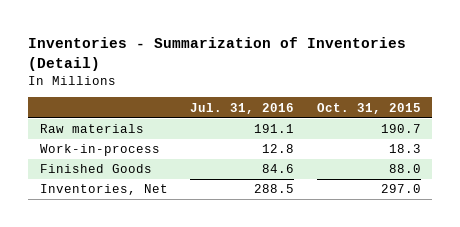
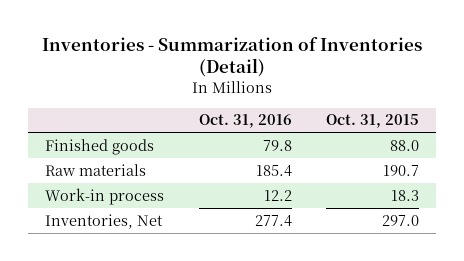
[190,102,295,114] Jul. 31, 2016 -> none
none -> [198,114,292,129] Oct. 31, 2016
none -> [45,138,155,155] Finished goods
[39,164,152,174] Finished Goods -> none
[39,144,160,157] Work-in-process -> [45,187,165,205] Work-in process

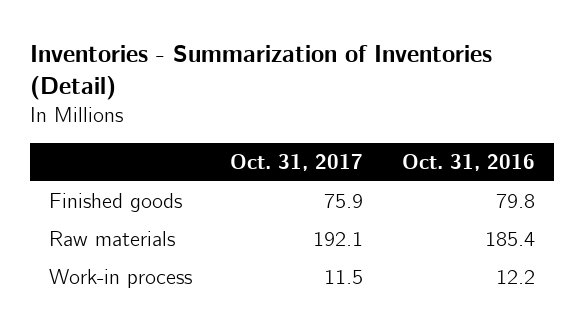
[325,114,419,129] Oct. 31, 2015 -> none
none -> [230,154,364,172] Oct. 31, 2017
[45,213,164,229] Inventories, Net -> none

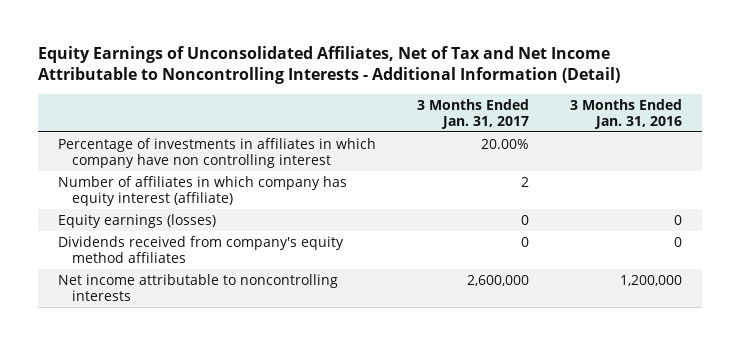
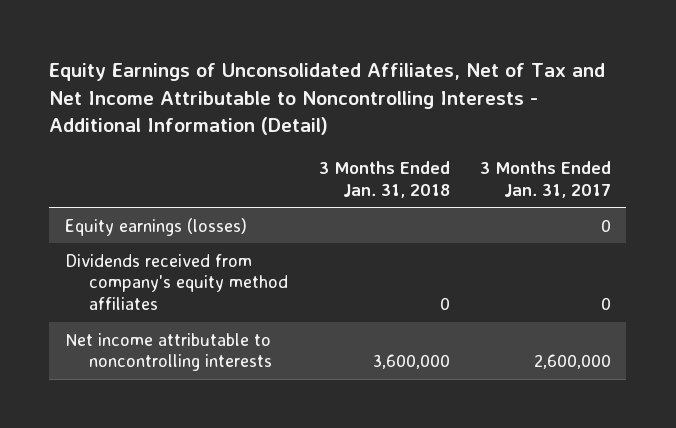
[569,98,682,129] 3 Months Ended Jan. 31, 2016 -> none
none -> [318,161,450,198] 3 Months Ended Jan. 31, 2018
[58,137,377,168] Percentage of investments in affiliates in which company have non controlling interest -> none
[58,175,348,206] Number of affiliates in which company has equity interest (affiliate) -> none

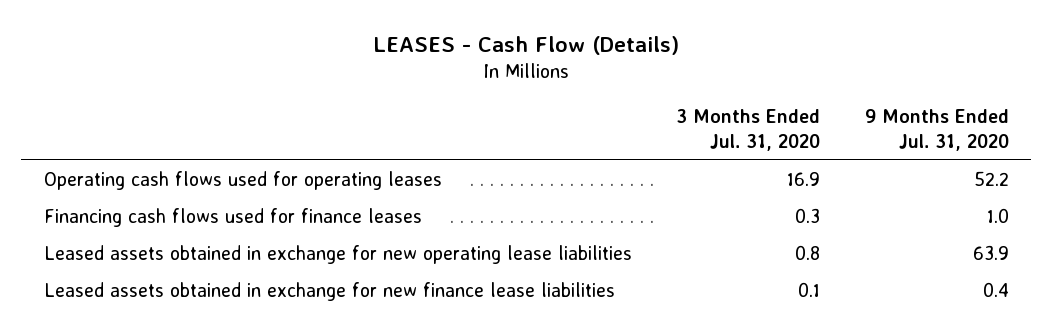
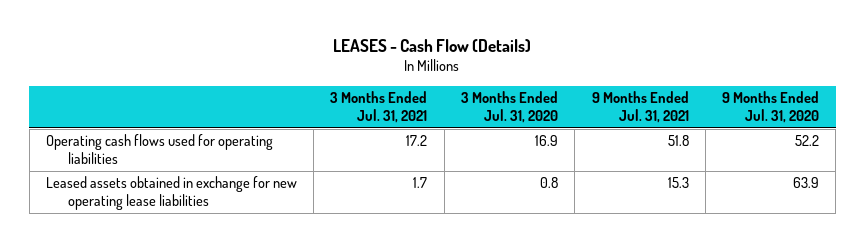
none -> [330,91,428,124] 3 Months Ended Jul. 31, 2021
none -> [591,91,689,124] 9 Months Ended Jul. 31, 2021
[43,208,422,228] Financing cash flows used for finance leases -> none
[43,171,442,191] Operating cash flows used for operating leases -> [45,134,273,165] Operating cash flows used for operating liabilities
[43,282,615,302] Leased assets obtained in exchange for new finance lease liabilities -> none

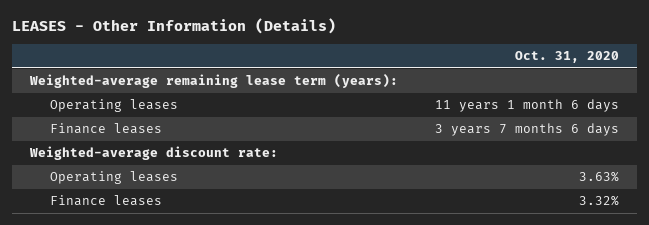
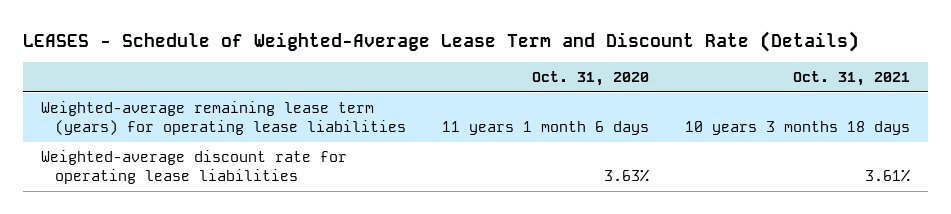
[11,18,336,35] LEASES - Other Information (Details) -> [23,30,860,52] LEASES - Schedule of Weighted-Average Lease Term and Discount Rate (Details)
none -> [792,70,910,86] Oct. 31, 2021
[29,74,399,89] Weighted-average remaining lease term (years): -> none
[49,123,162,135] Finance leases -> none
[29,146,279,161] Weighted-average discount rate: -> none
[49,195,162,207] Finance leases -> none
[49,99,178,113] Operating leases -> [41,101,407,136] Weighted-average remaining lease term (years) for operating lease liabilities
[49,171,178,185] Operating leases -> [41,150,348,185] Weighted-average discount rate for operating lease liabilities

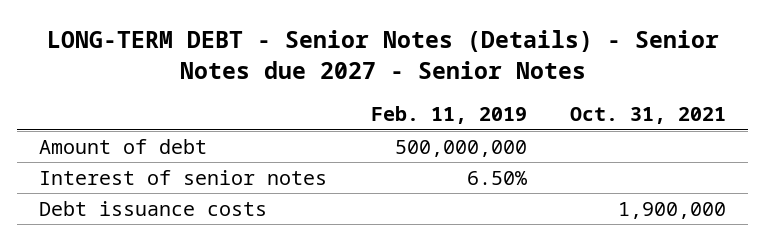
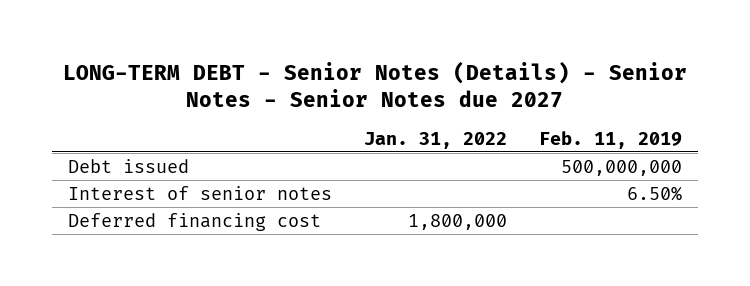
[46,30,719,79] LONG-TERM DEBT - Senior Notes (Details) - Senior Notes due 2027 - Senior Notes -> [63,60,688,109] LONG-TERM DEBT - Senior Notes (Details) - Senior Notes - Senior Notes due 2027
[570,107,727,125] Oct. 31, 2021 -> none
none -> [364,131,508,149] Jan. 31, 2022
[39,138,208,154] Amount of debt -> [67,158,189,173] Debt issued
[39,200,268,216] Debt issuance costs -> [67,212,321,231] Deferred financing cost

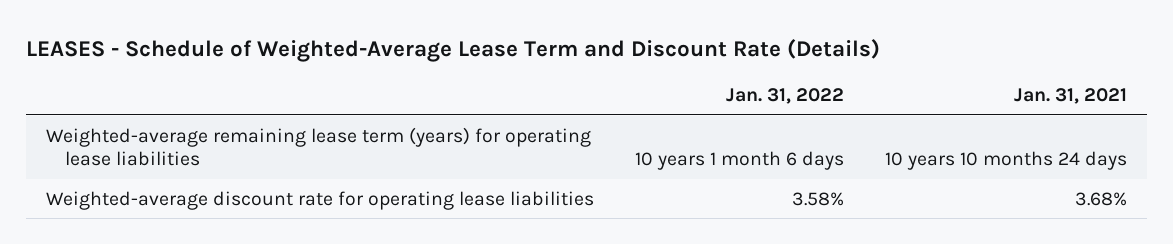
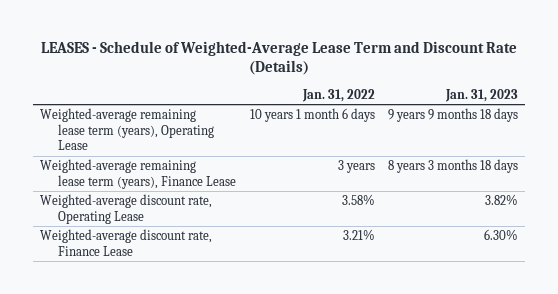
[1013,88,1127,105] Jan. 31, 2021 -> none
none -> [444,89,518,103] Jan. 31, 2023
[46,126,592,167] Weighted-average remaining lease term (years) for operating lease liabilities -> [39,107,215,151] Weighted-average remaining lease term (years), Operating Lease
none -> [39,158,237,189] Weighted-average remaining lease term (years), Finance Lease
[46,190,595,210] Weighted-average discount rate for operating lease liabilities -> [39,193,212,224] Weighted-average discount rate, Operating Lease
none -> [39,228,212,256] Weighted-average discount rate, Finance Lease

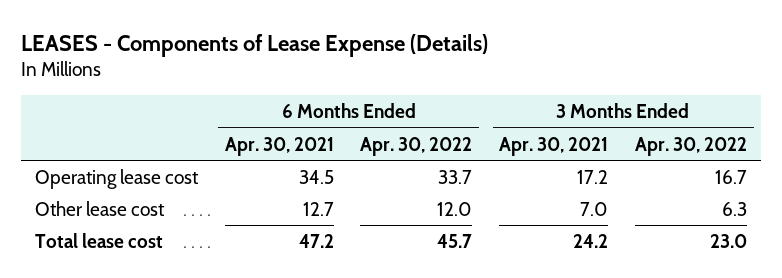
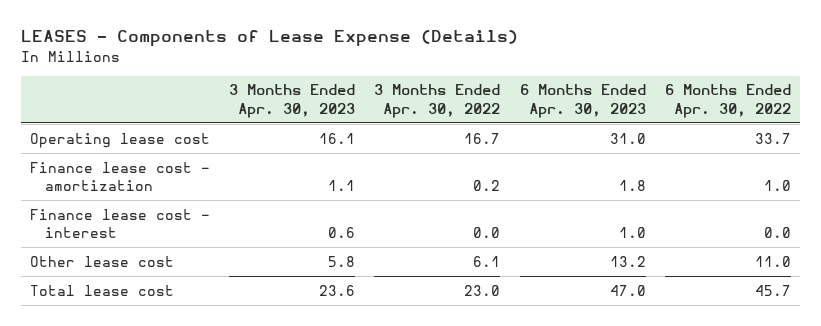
[224,136,334,156] Apr. 30, 2021 -> none
[499,136,609,156] Apr. 30, 2021 -> none
none -> [229,84,356,118] 3 Months Ended Apr. 30, 2023
none -> [519,84,646,118] 6 Months Ended Apr. 30, 2023
none -> [30,161,211,192] Finance lease cost - amortization
none -> [30,208,211,239] Finance lease cost - interest
[437,201,473,216] 12.0 -> [754,255,791,267] 11.0
[722,201,748,216] 6.3 -> [473,255,501,267] 6.1

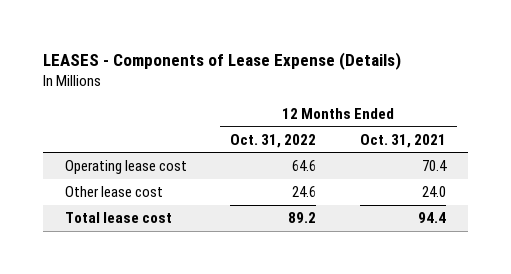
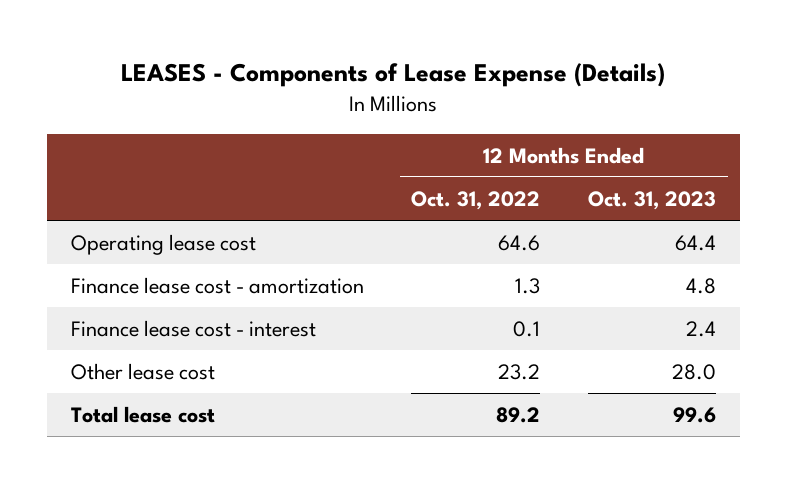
[360,133,447,148] Oct. 31, 2021 -> none
none -> [588,190,717,210] Oct. 31, 2023
none -> [70,277,364,295] Finance lease cost - amortization
none -> [70,320,316,338] Finance lease cost - interest
[292,186,317,198] 24.6 -> [498,364,541,381] 23.2

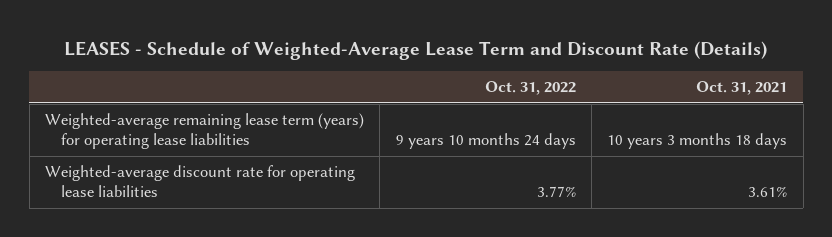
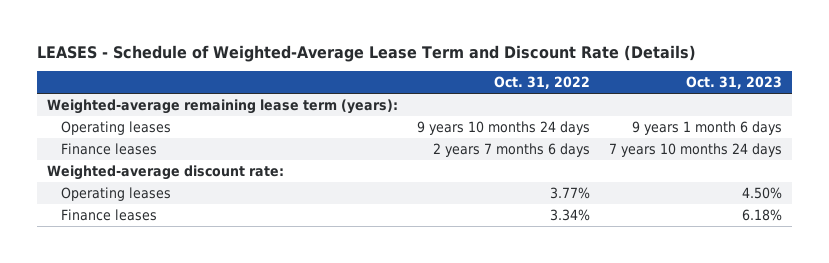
[696,81,788,96] Oct. 31, 2021 -> none
none -> [686,76,783,90] Oct. 31, 2023
none -> [46,98,398,114] Weighted-average remaining lease term (years):
[44,113,364,150] Weighted-average remaining lease term (years) for operating lease liabilities -> [60,120,171,135] Operating leases
none -> [60,142,157,155] Finance leases
none -> [46,164,284,180] Weighted-average discount rate:
[44,165,355,198] Weighted-average discount rate for operating lease liabilities -> [60,186,171,201] Operating leases
none -> [60,208,157,221] Finance leases

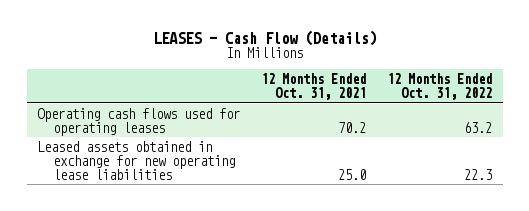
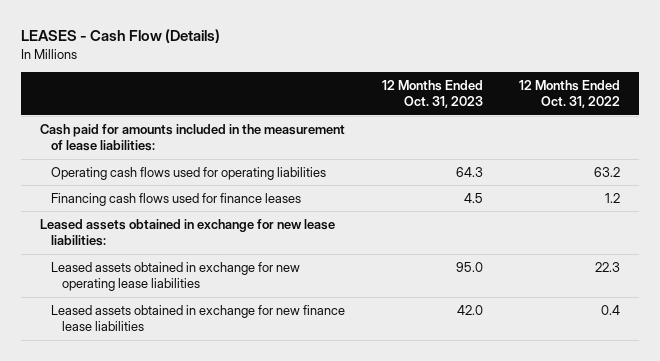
[261,72,367,100] 12 Months Ended Oct. 31, 2021 -> none
none -> [381,79,483,109] 12 Months Ended Oct. 31, 2023
none -> [39,123,345,152] Cash paid for amounts included in the measurement of lease liabilities:
[37,107,241,136] Operating cash flows used for operating leases -> [50,166,326,180] Operating cash flows used for operating liabilities
none -> [50,192,301,206] Financing cash flows used for finance leases
none -> [39,218,335,247] Leased assets obtained in exchange for new lease liabilities:
none -> [50,304,345,332] Leased assets obtained in exchange for new finance lease liabilities

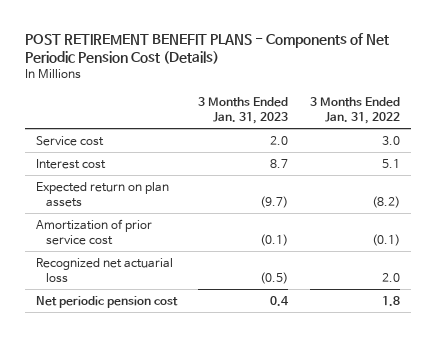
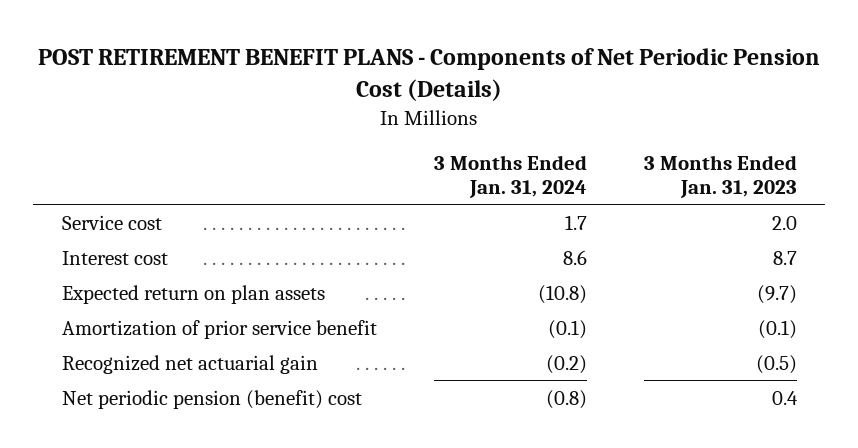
[309,97,400,124] 3 Months Ended Jan. 31, 2022 -> none
none -> [433,155,587,198] 3 Months Ended Jan. 31, 2024
[36,218,153,245] Amortization of prior service cost -> [61,319,377,339] Amortization of prior service benefit
[36,257,174,283] Recognized net actuarial loss -> [61,354,318,374] Recognized net actuarial gain
[36,295,179,308] Net periodic pension cost -> [61,389,362,409] Net periodic pension (benefit) cost

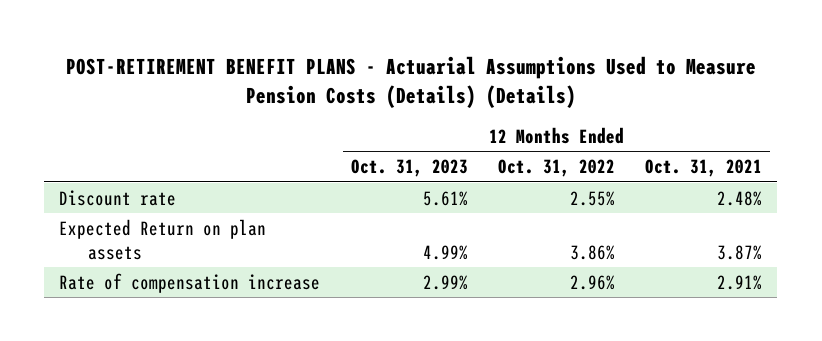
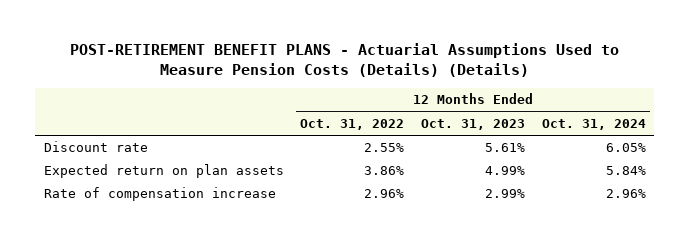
[645,159,763,178] Oct. 31, 2021 -> none
none -> [541,118,646,130] Oct. 31, 2024
[59,218,267,260] Expected Return on plan assets -> [43,164,284,179] Expected return on plan assets

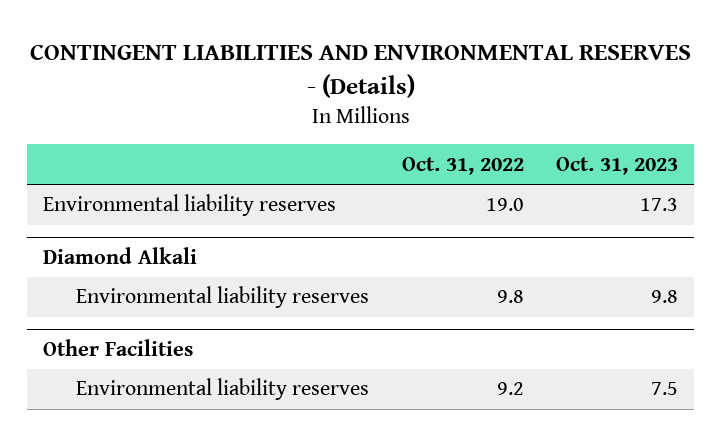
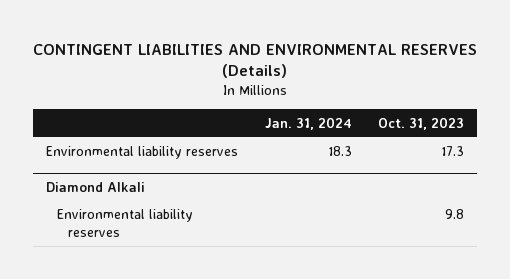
[29,44,691,98] CONTINGENT LIABILITIES AND ENVIRONMENTAL RESERVES - (Details) -> [33,43,478,79] CONTINGENT LIABILITIES AND ENVIRONMENTAL RESERVES (Details)
[401,156,524,175] Oct. 31, 2022 -> none
none -> [264,116,352,130] Jan. 31, 2024
[43,339,194,357] Other Facilities -> none
[76,378,370,401] Environmental liability reserves -> none

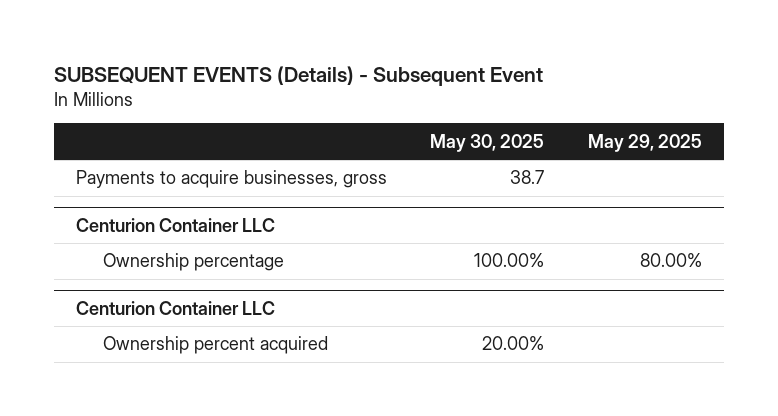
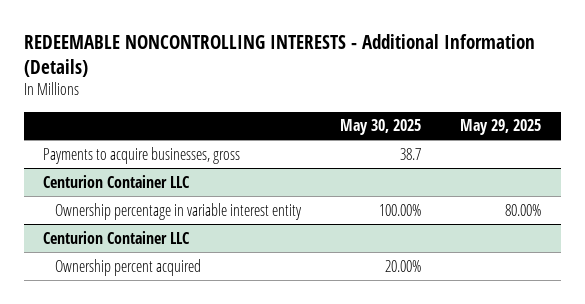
[54,65,544,86] SUBSEQUENT EVENTS (Details) - Subsequent Event -> [23,33,535,77] REDEEMABLE NONCONTROLLING INTERESTS - Additional Information (Details)
[102,253,284,272] Ownership percentage -> [55,202,303,220] Ownership percentage in variable interest entity

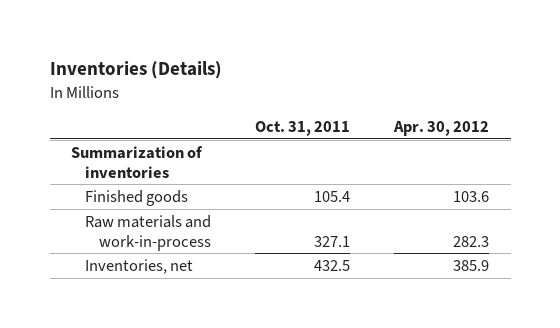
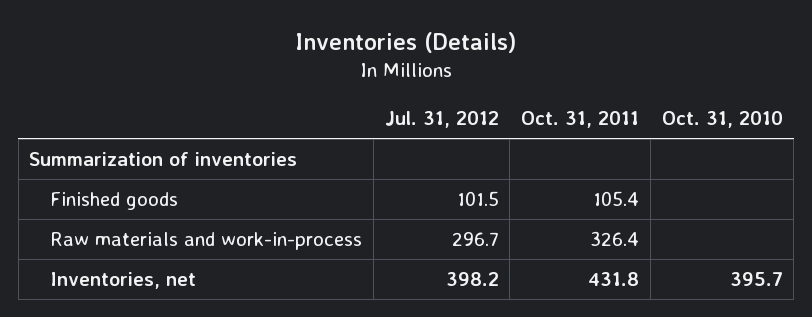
[392,120,489,136] Apr. 30, 2012 -> none
none -> [384,111,499,129] Jul. 31, 2012
none -> [661,111,783,129] Oct. 31, 2010
[314,235,351,247] 327.1 -> [590,231,640,247] 326.4
[314,259,351,271] 432.5 -> [588,272,640,287] 431.8

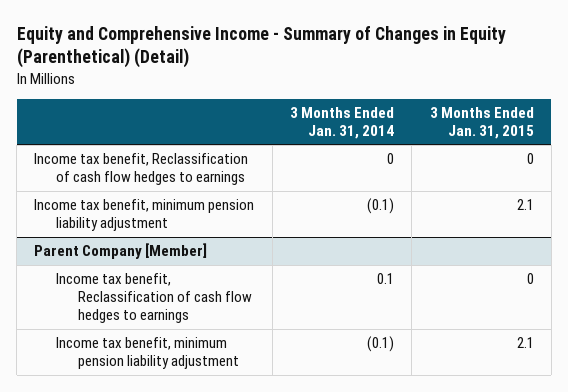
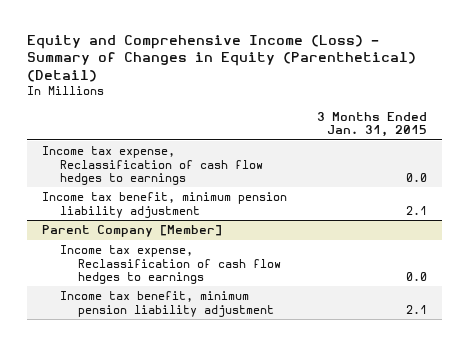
[16,25,506,69] Equity and Comprehensive Income - Summary of Changes in Equity (Parenthetical) (Detail) -> [27,34,417,83] Equity and Comprehensive Income (Loss) - Summary of Changes in Equity (Parenthetical) (Detail)
[289,107,394,139] 3 Months Ended Jan. 31, 2014 -> none
[34,153,249,186] Income tax benefit, Reclassification of cash flow hedges to earnings -> [42,146,263,185] Income tax expense, Reclassification of cash flow hedges to earnings
[526,153,534,165] 0 -> [405,172,427,182] 0.0
[56,273,253,323] Income tax benefit, Reclassification of cash flow hedges to earnings -> [59,245,281,284] Income tax expense, Reclassification of cash flow hedges to earnings
[526,273,534,285] 0 -> [405,271,427,281] 0.0

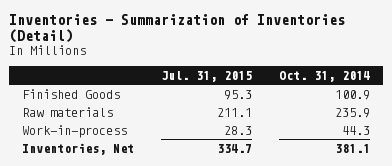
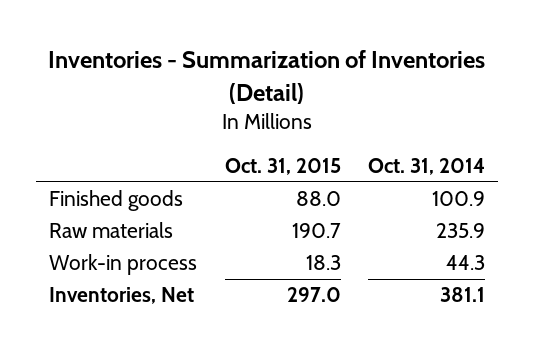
[160,70,252,82] Jul. 31, 2015 -> none
none -> [224,158,341,176] Oct. 31, 2015
[22,88,121,99] Finished Goods -> [49,190,184,212] Finished goods
[22,124,128,138] Work-in-process -> [49,254,198,276] Work-in process

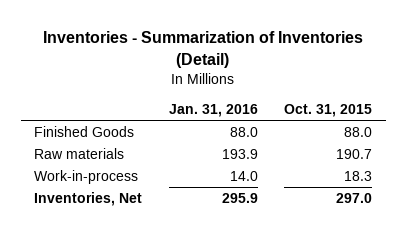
[367,158,485,176] Oct. 31, 2014 -> none
none -> [168,103,258,117] Jan. 31, 2016
[49,190,184,212] Finished goods -> [34,125,135,137] Finished Goods
[49,254,198,276] Work-in process -> [34,169,139,184] Work-in-process

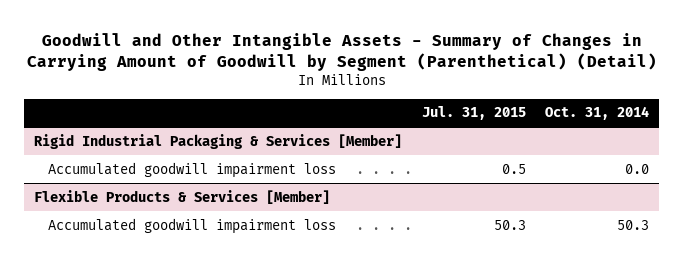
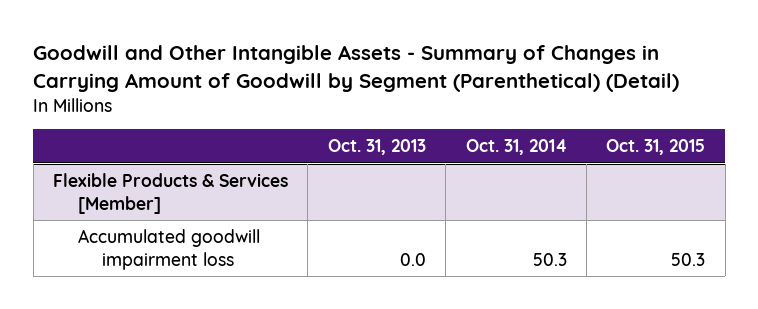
[421,106,526,121] Jul. 31, 2015 -> none
none -> [327,139,426,156] Oct. 31, 2013
none -> [606,139,706,156] Oct. 31, 2015
[34,133,403,149] Rigid Industrial Packaging & Services [Member] -> none
[48,161,337,178] Accumulated goodwill impairment loss -> none

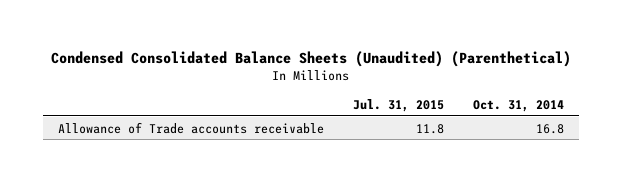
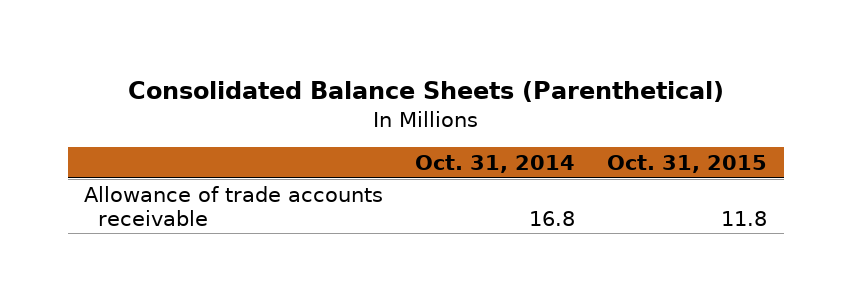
[50,51,571,68] Condensed Consolidated Balance Sheets (Unaudited) (Parenthetical) -> [127,81,724,103] Consolidated Balance Sheets (Parenthetical)
[352,98,444,112] Jul. 31, 2015 -> none
none -> [607,154,768,173] Oct. 31, 2015
[57,121,324,134] Allowance of Trade accounts receivable -> [84,185,384,226] Allowance of trade accounts receivable

